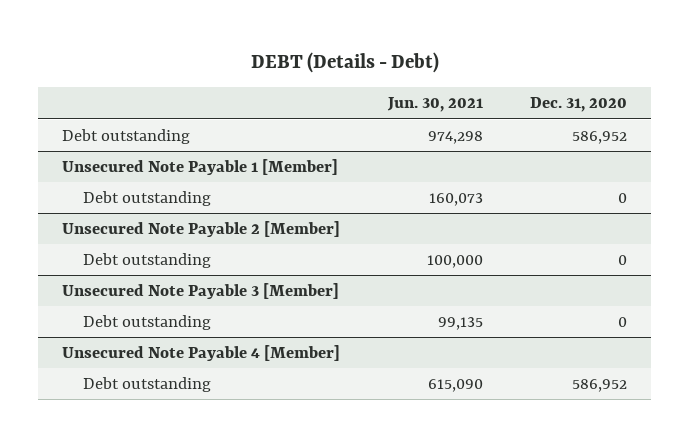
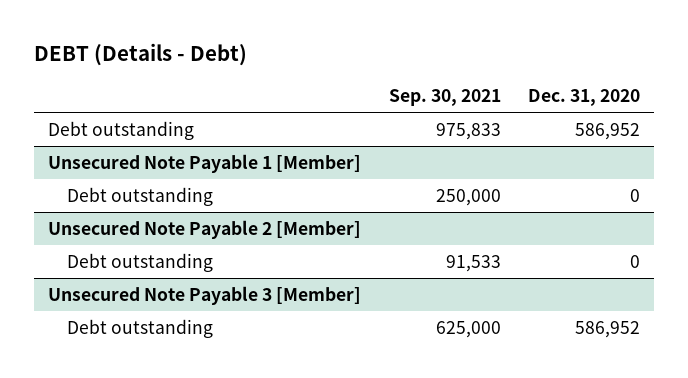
[386,97,483,113] Jun. 30, 2021 -> none
none -> [388,88,501,106] Sep. 30, 2021
[83,315,212,331] Debt outstanding -> none
[62,345,341,362] Unsecured Note Payable 4 [Member] -> none

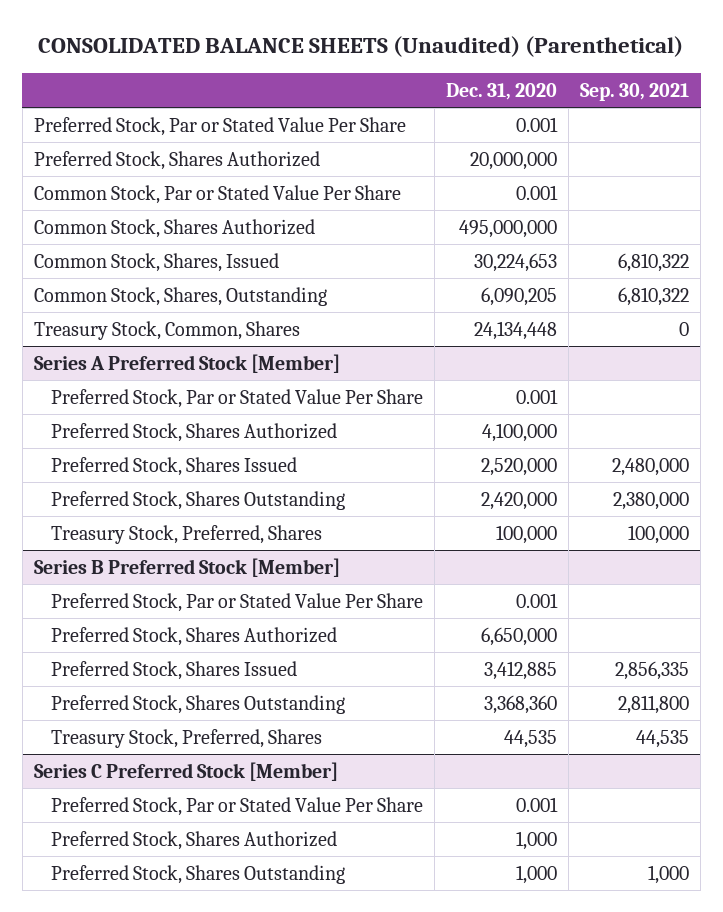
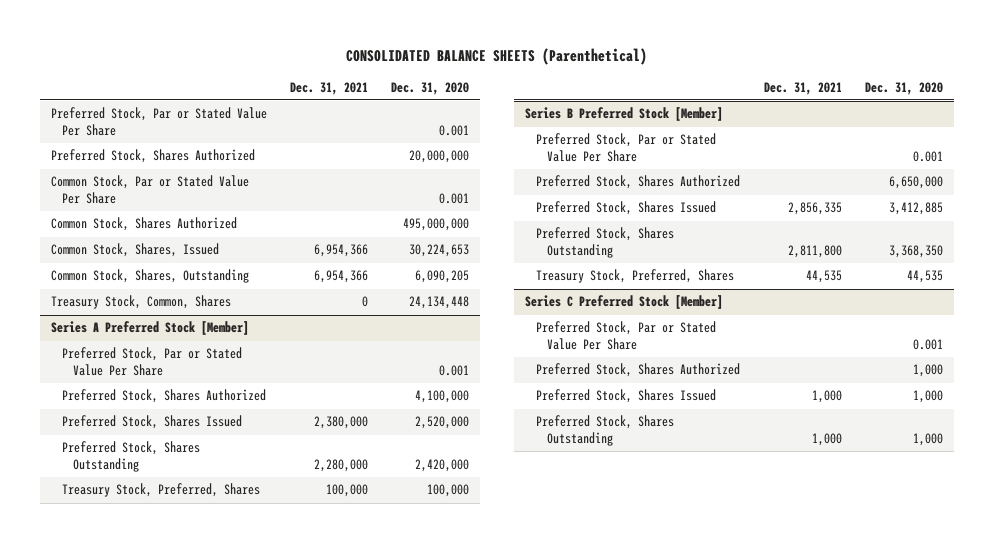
[38,35,684,57] CONSOLIDATED BALANCE SHEETS (Unaudited) (Parenthetical) -> [346,47,648,65] CONSOLIDATED BALANCE SHEETS (Parenthetical)
[580,82,690,101] Sep. 30, 2021 -> none
none -> [289,81,368,95] Dec. 31, 2021
[484,694,558,714] 3,368,360 -> [888,244,943,258] 3,368,350
none -> [536,389,717,404] Preferred Stock, Shares Issued

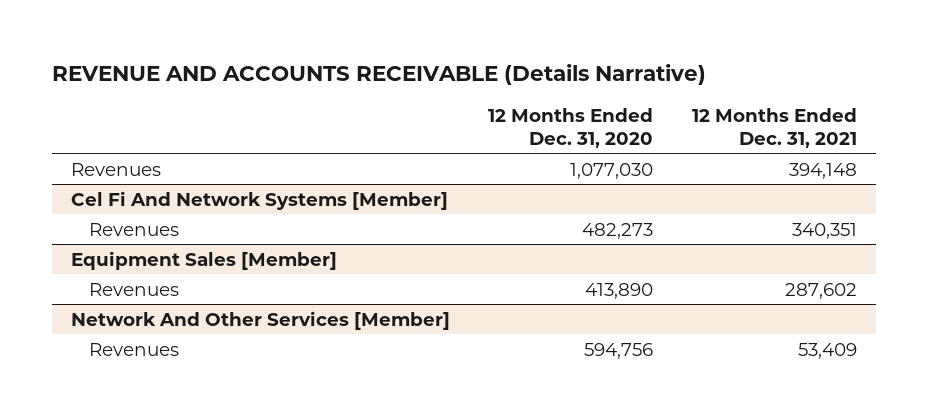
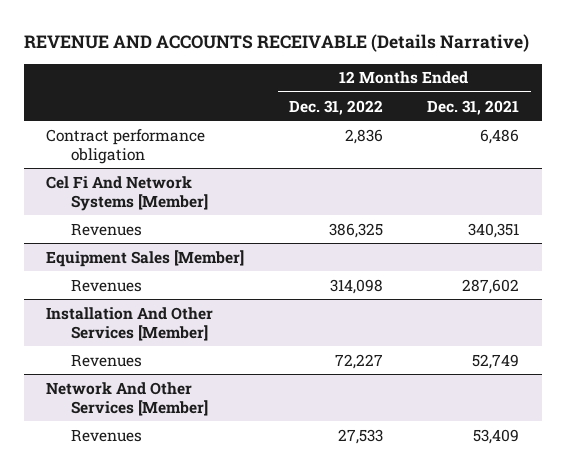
[488,107,654,148] 12 Months Ended Dec. 31, 2020 -> none
none -> [288,99,383,115] Dec. 31, 2022
[71,162,162,176] Revenues -> none
none -> [46,128,206,164] Contract performance obligation
none -> [46,306,214,341] Installation And Other Services [Member]
none -> [70,354,142,367] Revenues

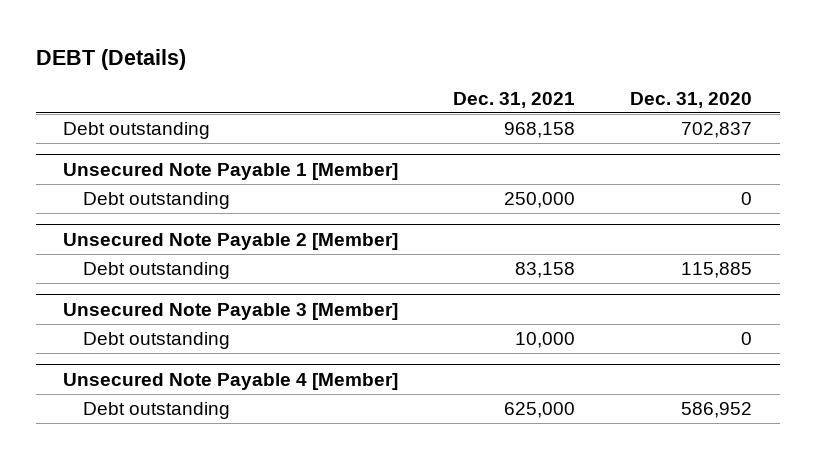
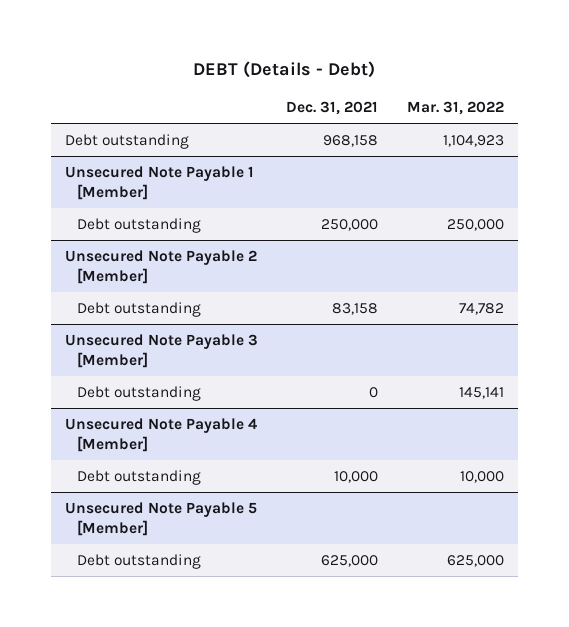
[35,48,186,70] DEBT (Details) -> [193,61,376,79] DEBT (Details - Debt)
[630,91,753,108] Dec. 31, 2020 -> none
none -> [406,101,504,116] Mar. 31, 2022
[515,331,576,348] 10,000 -> [369,387,379,399] 0
none -> [76,470,201,486] Debt outstanding
none -> [65,502,258,536] Unsecured Note Payable 5 [Member]

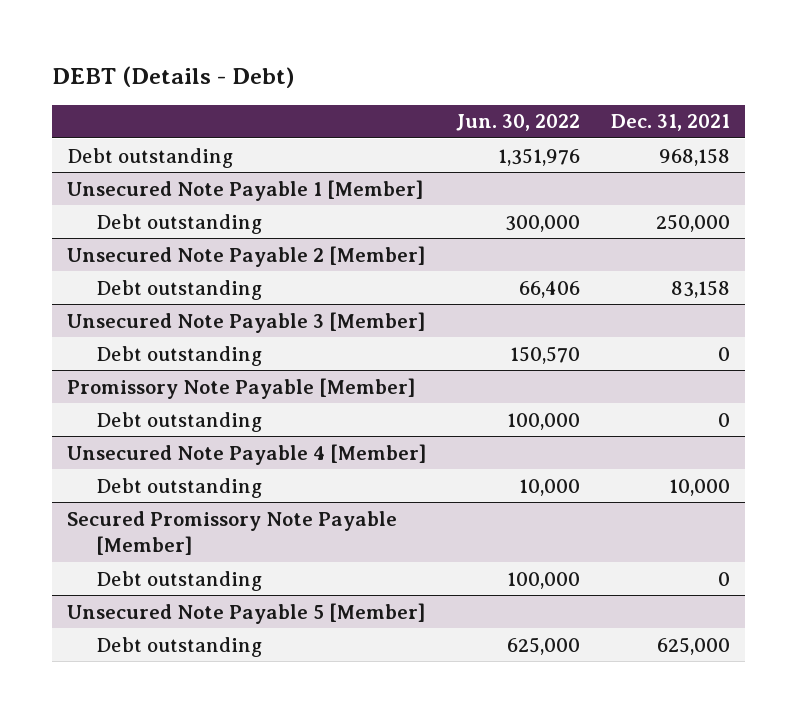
[406,101,504,116] Mar. 31, 2022 -> none
none -> [456,114,581,132] Jun. 30, 2022
none -> [67,377,416,399] Promissory Note Payable [Member]
none -> [96,411,263,432] Debt outstanding
none -> [67,510,398,555] Secured Promissory Note Payable [Member]
none -> [96,570,263,591] Debt outstanding

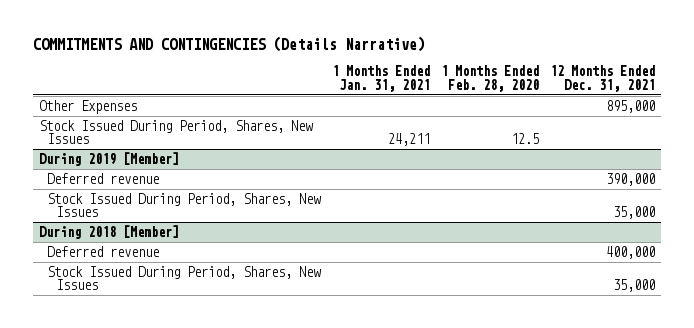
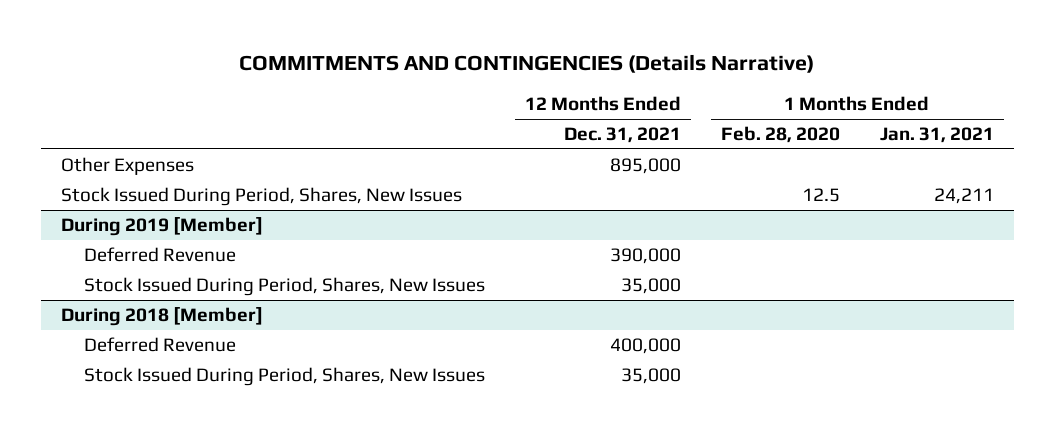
[47,172,160,184] Deferred revenue -> [84,246,237,262] Deferred Revenue
[47,245,160,257] Deferred revenue -> [84,336,237,352] Deferred Revenue

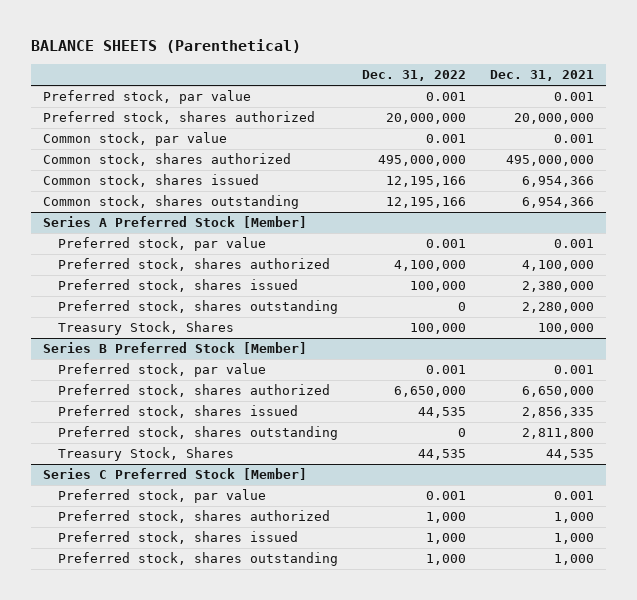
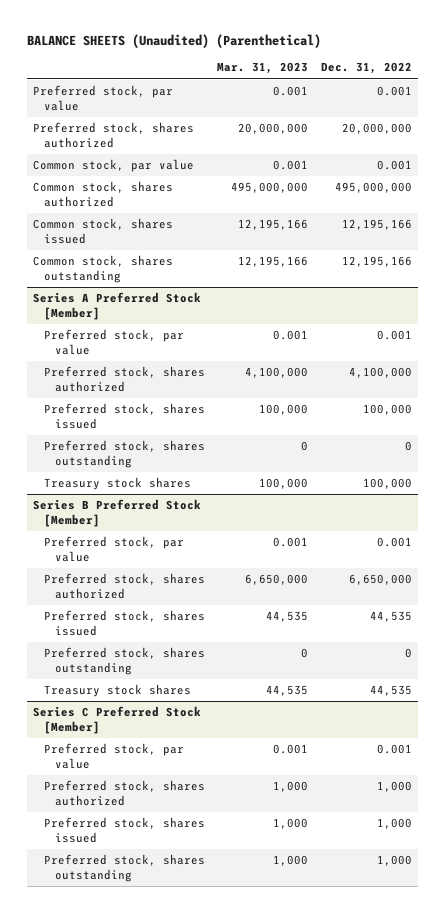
[30,39,301,54] BALANCE SHEETS (Parenthetical) -> [26,33,321,48] BALANCE SHEETS (Unaudited) (Parenthetical)
[490,70,595,82] Dec. 31, 2021 -> none
none -> [217,62,309,75] Mar. 31, 2023
[58,321,235,336] Treasury Stock, Shares -> [44,477,192,491] Treasury stock shares
[58,447,235,462] Treasury Stock, Shares -> [44,684,192,698] Treasury stock shares

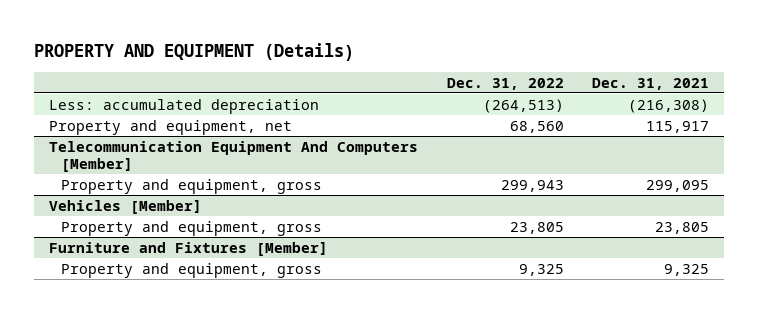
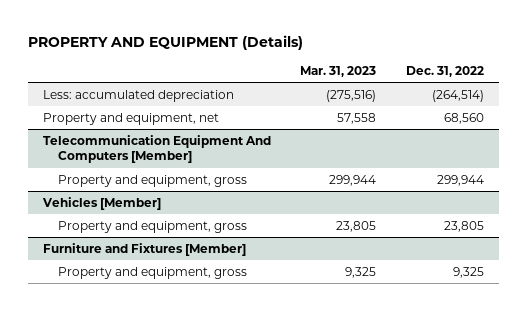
[592,77,710,90] Dec. 31, 2021 -> none
none -> [300,65,377,77] Mar. 31, 2023
[482,98,564,113] (264,513) -> [431,89,484,102] (264,514)
[500,179,564,192] 299,943 -> [436,174,484,186] 299,944

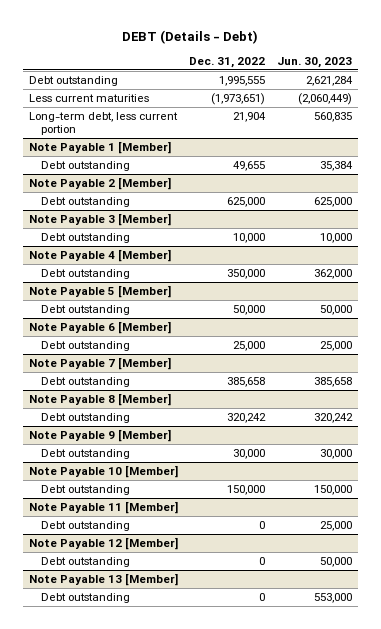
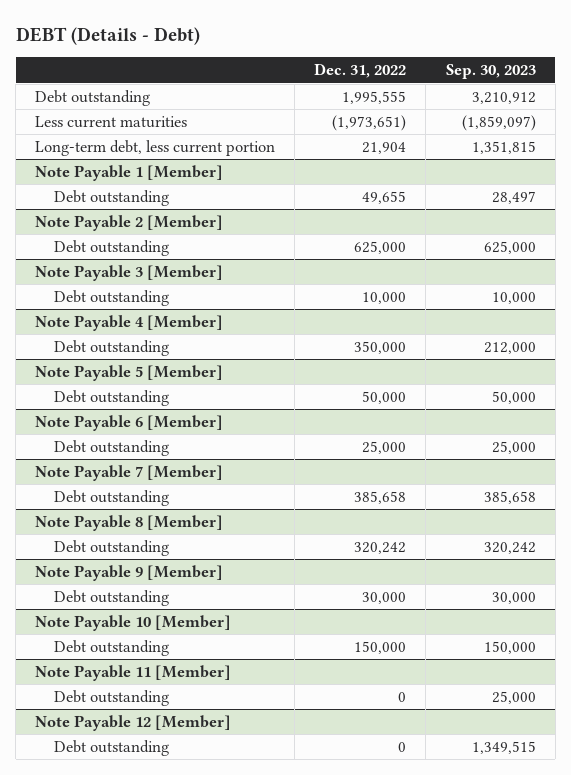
[277,56,353,68] Jun. 30, 2023 -> none
none -> [445,64,536,80] Sep. 30, 2023
[28,572,178,586] Note Payable 13 [Member] -> none
[41,592,131,603] Debt outstanding -> none

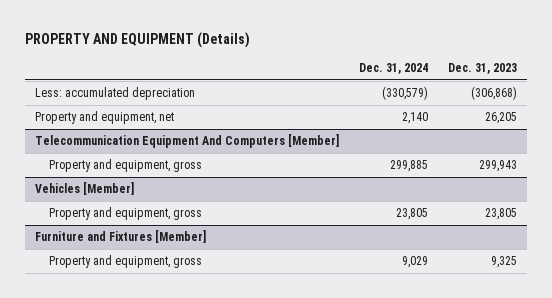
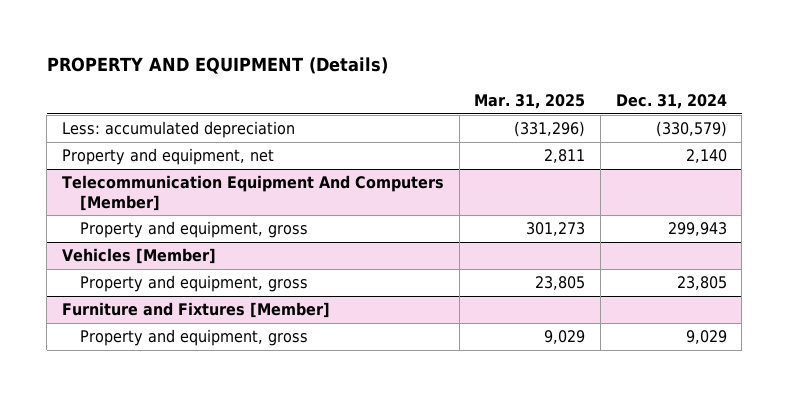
[447,62,517,74] Dec. 31, 2023 -> none
none -> [474,94,586,110] Mar. 31, 2025
[389,160,428,173] 299,885 -> [667,222,727,237] 299,943

